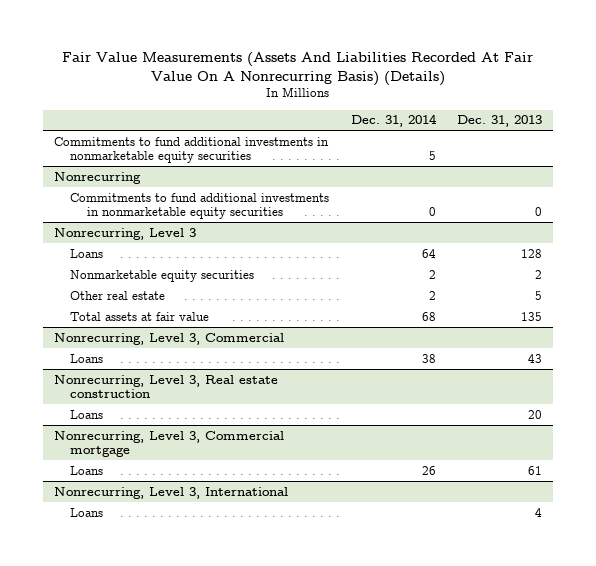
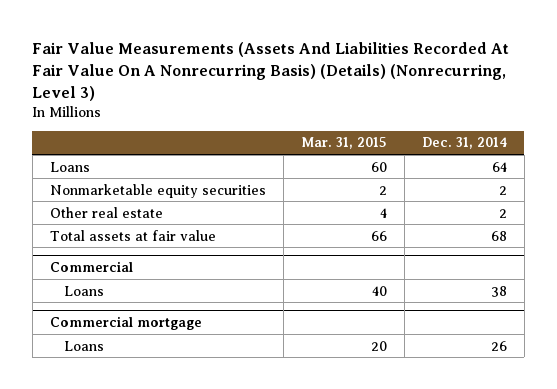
[61,51,533,86] Fair Value Measurements (Assets And Liabilities Recorded At Fair Value On A Nonrecurring Basis) (Details) -> [32,42,510,101] Fair Value Measurements (Assets And Liabilities Recorded At Fair Value On A Nonrecurring Basis) (Details) (Nonrecurring, Level 3)
[457,115,543,128] Dec. 31, 2013 -> none
none -> [300,137,387,150] Mar. 31, 2015
[53,136,329,163] Commitments to fund additional investments in nonmarketable equity securities -> none
[53,171,141,184] Nonrecurring -> none
[70,192,330,219] Commitments to fund additional investments in nonmarketable equity securities -> none
[53,227,196,240] Nonrecurring, Level 3 -> none
[53,332,284,345] Nonrecurring, Level 3, Commercial -> none
none -> [49,260,133,272] Commercial
[53,374,278,398] Nonrecurring, Level 3, Real estate construction -> none
[70,409,104,419] Loans -> none
[53,430,284,457] Nonrecurring, Level 3, Commercial mortgage -> none
none -> [49,315,202,330] Commercial mortgage
[53,486,288,499] Nonrecurring, Level 3, International -> none
[70,507,104,517] Loans -> none

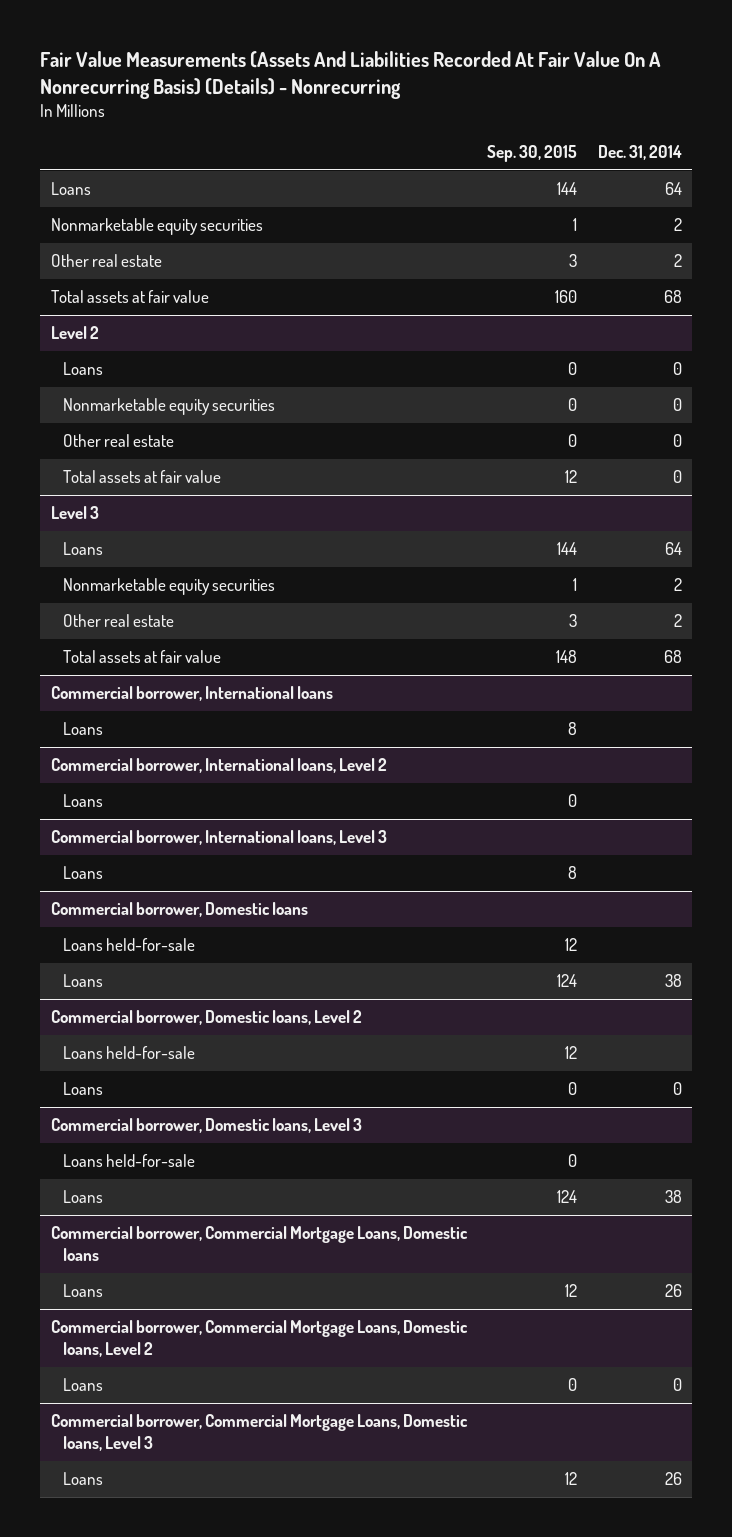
[32,42,510,101] Fair Value Measurements (Assets And Liabilities Recorded At Fair Value On A Nonrecurring Basis) (Details) (Nonrecurring, Level 3) -> [40,51,662,99] Fair Value Measurements (Assets And Liabilities Recorded At Fair Value On A Nonrecurring Basis) (Details) - Nonrecurring
[300,137,387,150] Mar. 31, 2015 -> none
none -> [487,145,578,163] Sep. 30, 2015
[49,260,133,272] Commercial -> none
none -> [50,326,99,340] Level 2
none -> [62,362,103,376] Loans
none -> [62,398,275,416] Nonmarketable equity securities
none -> [62,434,174,448] Other real estate
none -> [62,470,221,484] Total assets at fair value
none -> [50,506,99,520] Level 3
none -> [62,542,103,556] Loans
none -> [62,578,275,596] Nonmarketable equity securities
none -> [62,614,174,628] Other real estate
none -> [62,650,221,664] Total assets at fair value
none -> [50,686,333,702] Commercial borrower, International loans
none -> [62,722,103,736] Loans
none -> [50,758,387,774] Commercial borrower, International loans, Level 2
none -> [62,794,103,808] Loans
none -> [50,830,387,846] Commercial borrower, International loans, Level 3
none -> [62,866,103,880] Loans
none -> [50,902,308,918] Commercial borrower, Domestic loans
none -> [62,938,195,952] Loans held-for-sale
[49,315,202,330] Commercial mortgage -> none
none -> [50,1010,362,1026] Commercial borrower, Domestic loans, Level 2
none -> [62,1046,195,1060] Loans held-for-sale
none -> [62,1082,103,1096] Loans
none -> [50,1118,362,1134] Commercial borrower, Domestic loans, Level 3
none -> [62,1154,195,1168] Loans held-for-sale
none -> [62,1190,103,1204] Loans
none -> [50,1226,468,1262] Commercial borrower, Commercial Mortgage Loans, Domestic loans
none -> [50,1320,468,1358] Commercial borrower, Commercial Mortgage Loans, Domestic loans, Level 2
none -> [62,1378,103,1392] Loans
none -> [50,1414,468,1452] Commercial borrower, Commercial Mortgage Loans, Domestic loans, Level 3
none -> [62,1472,103,1486] Loans

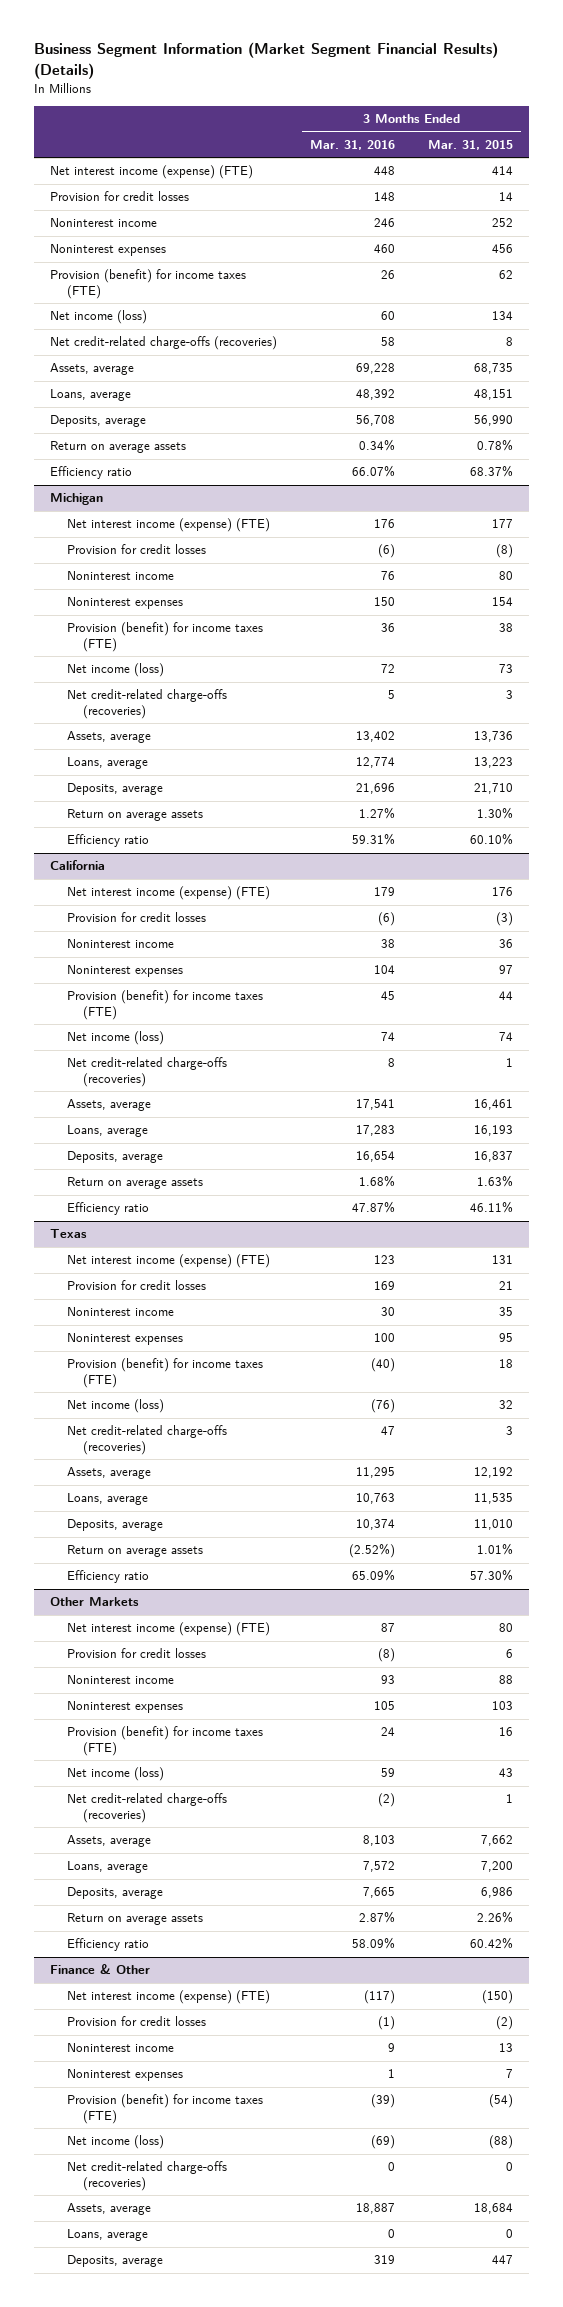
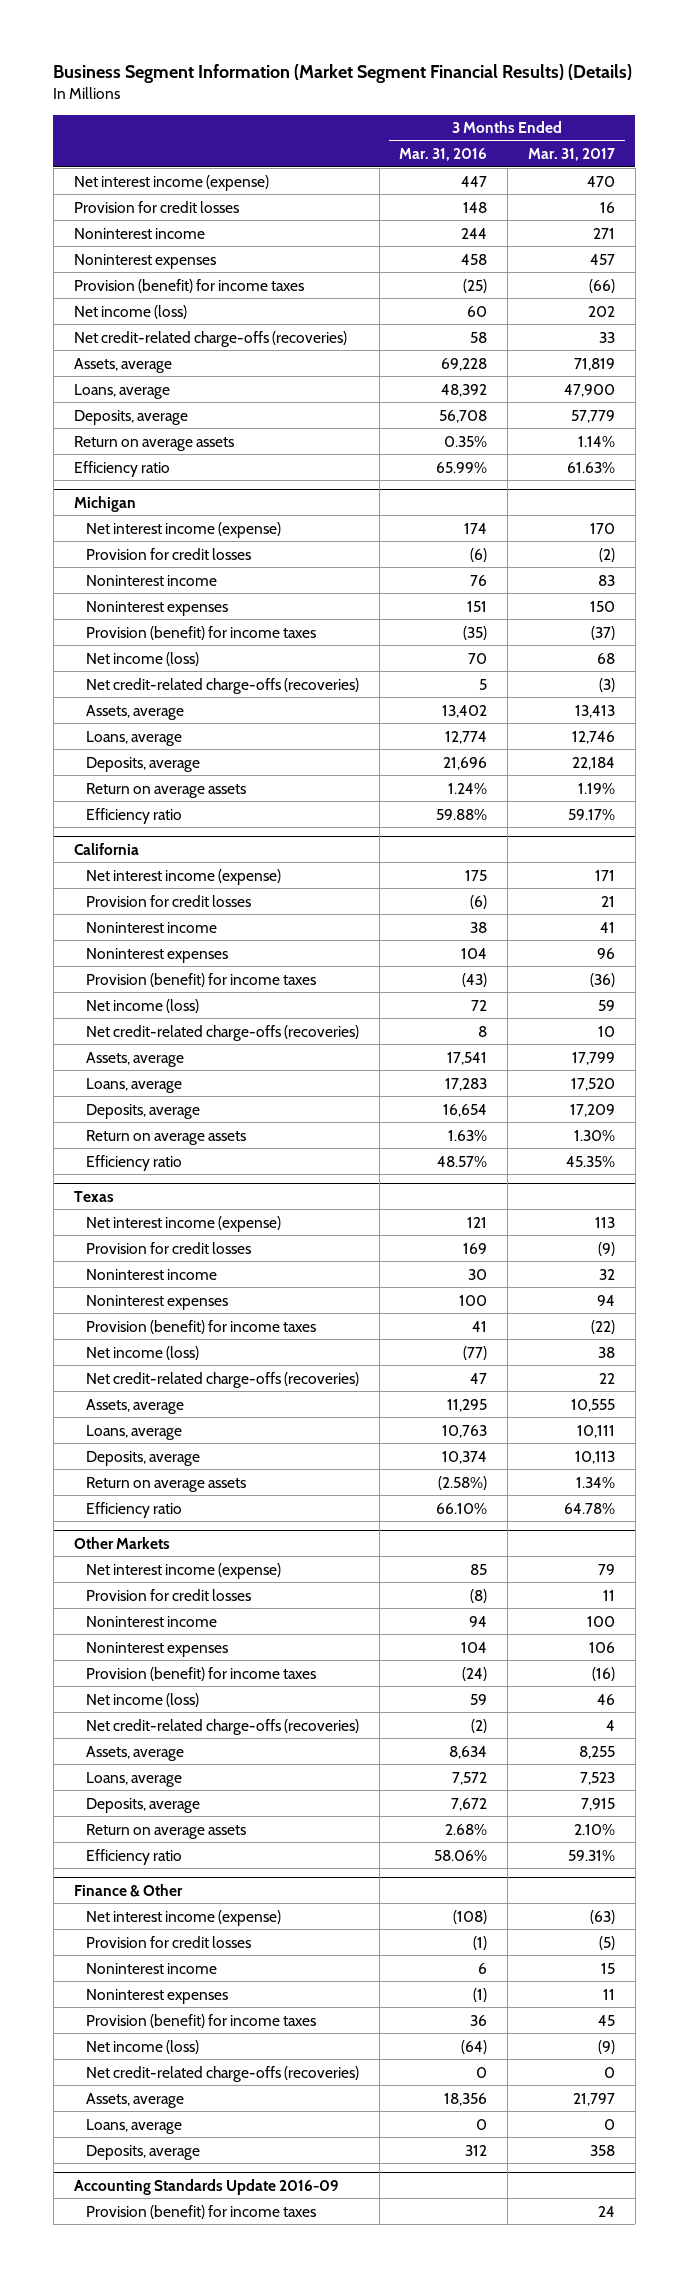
[428,139,514,150] Mar. 31, 2015 -> none
none -> [528,148,616,162] Mar. 31, 2017
[50,165,254,180] Net interest income (expense) (FTE) -> [73,174,269,191] Net interest income (expense)
[374,166,396,176] 448 -> [461,175,488,187] 447
[374,218,396,228] 246 -> [461,227,488,239] 244
[374,244,396,254] 460 -> [461,253,488,265] 458
[50,269,247,299] Provision (benefit) for income taxes (FTE) -> [73,278,304,293] Provision (benefit) for income taxes
[381,270,396,280] 26 -> [463,278,488,293] (25)
[359,439,396,452] 0.34% -> [444,435,488,447] 0.35%
[352,465,396,478] 66.07% -> [436,461,488,473] 65.99%
[66,518,270,533] Net interest income (expense) (FTE) -> [85,521,281,538] Net interest income (expense)
[374,519,396,529] 176 -> [464,522,488,534] 174
[374,597,396,607] 150 -> [467,600,488,612] 151
[66,622,263,652] Provision (benefit) for income taxes (FTE) -> [85,625,316,640] Provision (benefit) for income taxes
[381,623,396,633] 36 -> [463,625,488,640] (35)
[381,664,396,674] 72 -> [468,652,488,664] 70
[359,807,396,820] 1.27% -> [448,782,488,794] 1.24%
[352,833,396,846] 59.31% -> [436,808,488,820] 59.88%
[66,886,270,901] Net interest income (expense) (FTE) -> [85,868,281,885] Net interest income (expense)
[374,887,396,897] 179 -> [465,869,488,881] 175
[66,990,263,1020] Provision (benefit) for income taxes (FTE) -> [85,972,316,987] Provision (benefit) for income taxes
[381,991,396,1001] 45 -> [462,972,488,987] (43)
[381,1032,396,1042] 74 -> [471,999,488,1011] 72
[359,1175,396,1188] 1.68% -> [448,1129,488,1141] 1.63%
[352,1201,396,1214] 47.87% -> [437,1155,488,1167] 48.57%
[66,1254,270,1269] Net interest income (expense) (FTE) -> [85,1215,281,1232] Net interest income (expense)
[374,1255,396,1265] 123 -> [467,1216,488,1228] 121
[66,1358,263,1388] Provision (benefit) for income taxes (FTE) -> [85,1319,316,1334] Provision (benefit) for income taxes
[371,1358,396,1373] (40) -> [472,1320,488,1332] 41
[371,1399,396,1414] (76) -> [463,1345,488,1360] (77)
[349,1543,396,1559] (2.52%) -> [438,1475,488,1490] (2.58%)
[352,1569,396,1582] 65.09% -> [436,1502,488,1514] 66.10%
[66,1622,270,1637] Net interest income (expense) (FTE) -> [85,1562,281,1579] Net interest income (expense)
[381,1623,396,1633] 87 -> [470,1563,488,1575] 85
[381,1675,396,1685] 93 -> [469,1615,488,1627] 94
[374,1701,396,1711] 105 -> [461,1641,488,1653] 104
[66,1726,263,1756] Provision (benefit) for income taxes (FTE) -> [85,1666,316,1681] Provision (benefit) for income taxes
[381,1727,396,1737] 24 -> [462,1666,488,1681] (24)
[363,1835,396,1847] 8,103 -> [449,1745,488,1759] 8,634
[363,1887,396,1899] 7,665 -> [451,1797,488,1811] 7,672
[359,1911,396,1924] 2.87% -> [445,1823,488,1835] 2.68%
[352,1937,396,1950] 58.09% -> [434,1849,488,1861] 58.06%
[66,1990,270,2005] Net interest income (expense) (FTE) -> [85,1909,281,1926] Net interest income (expense)
[364,1990,396,2005] (117) -> [453,1909,488,1924] (108)
[388,2043,396,2053] 9 -> [478,1962,488,1974] 6
[388,2069,396,2079] 1 -> [473,1987,488,2002] (1)
[66,2094,263,2124] Provision (benefit) for income taxes (FTE) -> [85,2013,316,2028] Provision (benefit) for income taxes
[371,2094,396,2109] (39) -> [470,2014,488,2026] 36
[371,2135,396,2150] (69) -> [461,2039,488,2054] (64)
[356,2203,396,2215] 18,887 -> [444,2092,488,2106] 18,356
[374,2255,396,2265] 319 -> [465,2144,488,2156] 312
none -> [73,2178,339,2195] Accounting Standards Update 2016-09
none -> [85,2204,316,2219] Provision (benefit) for income taxes

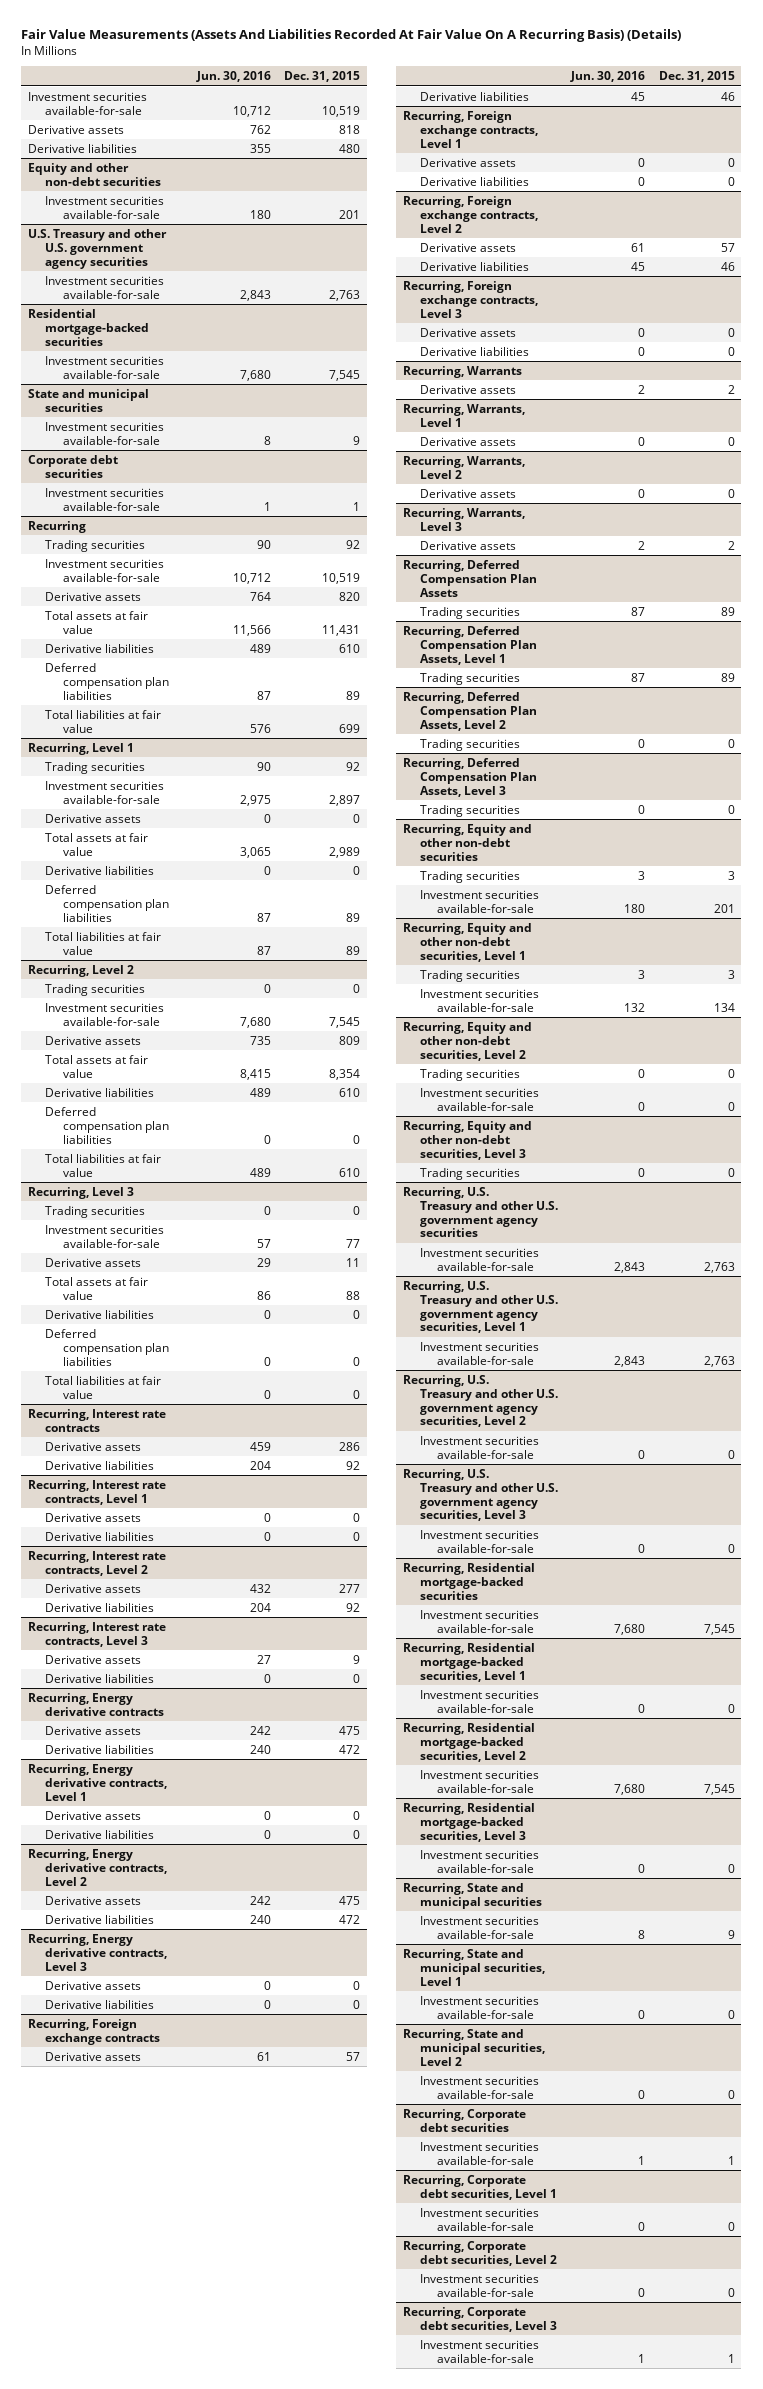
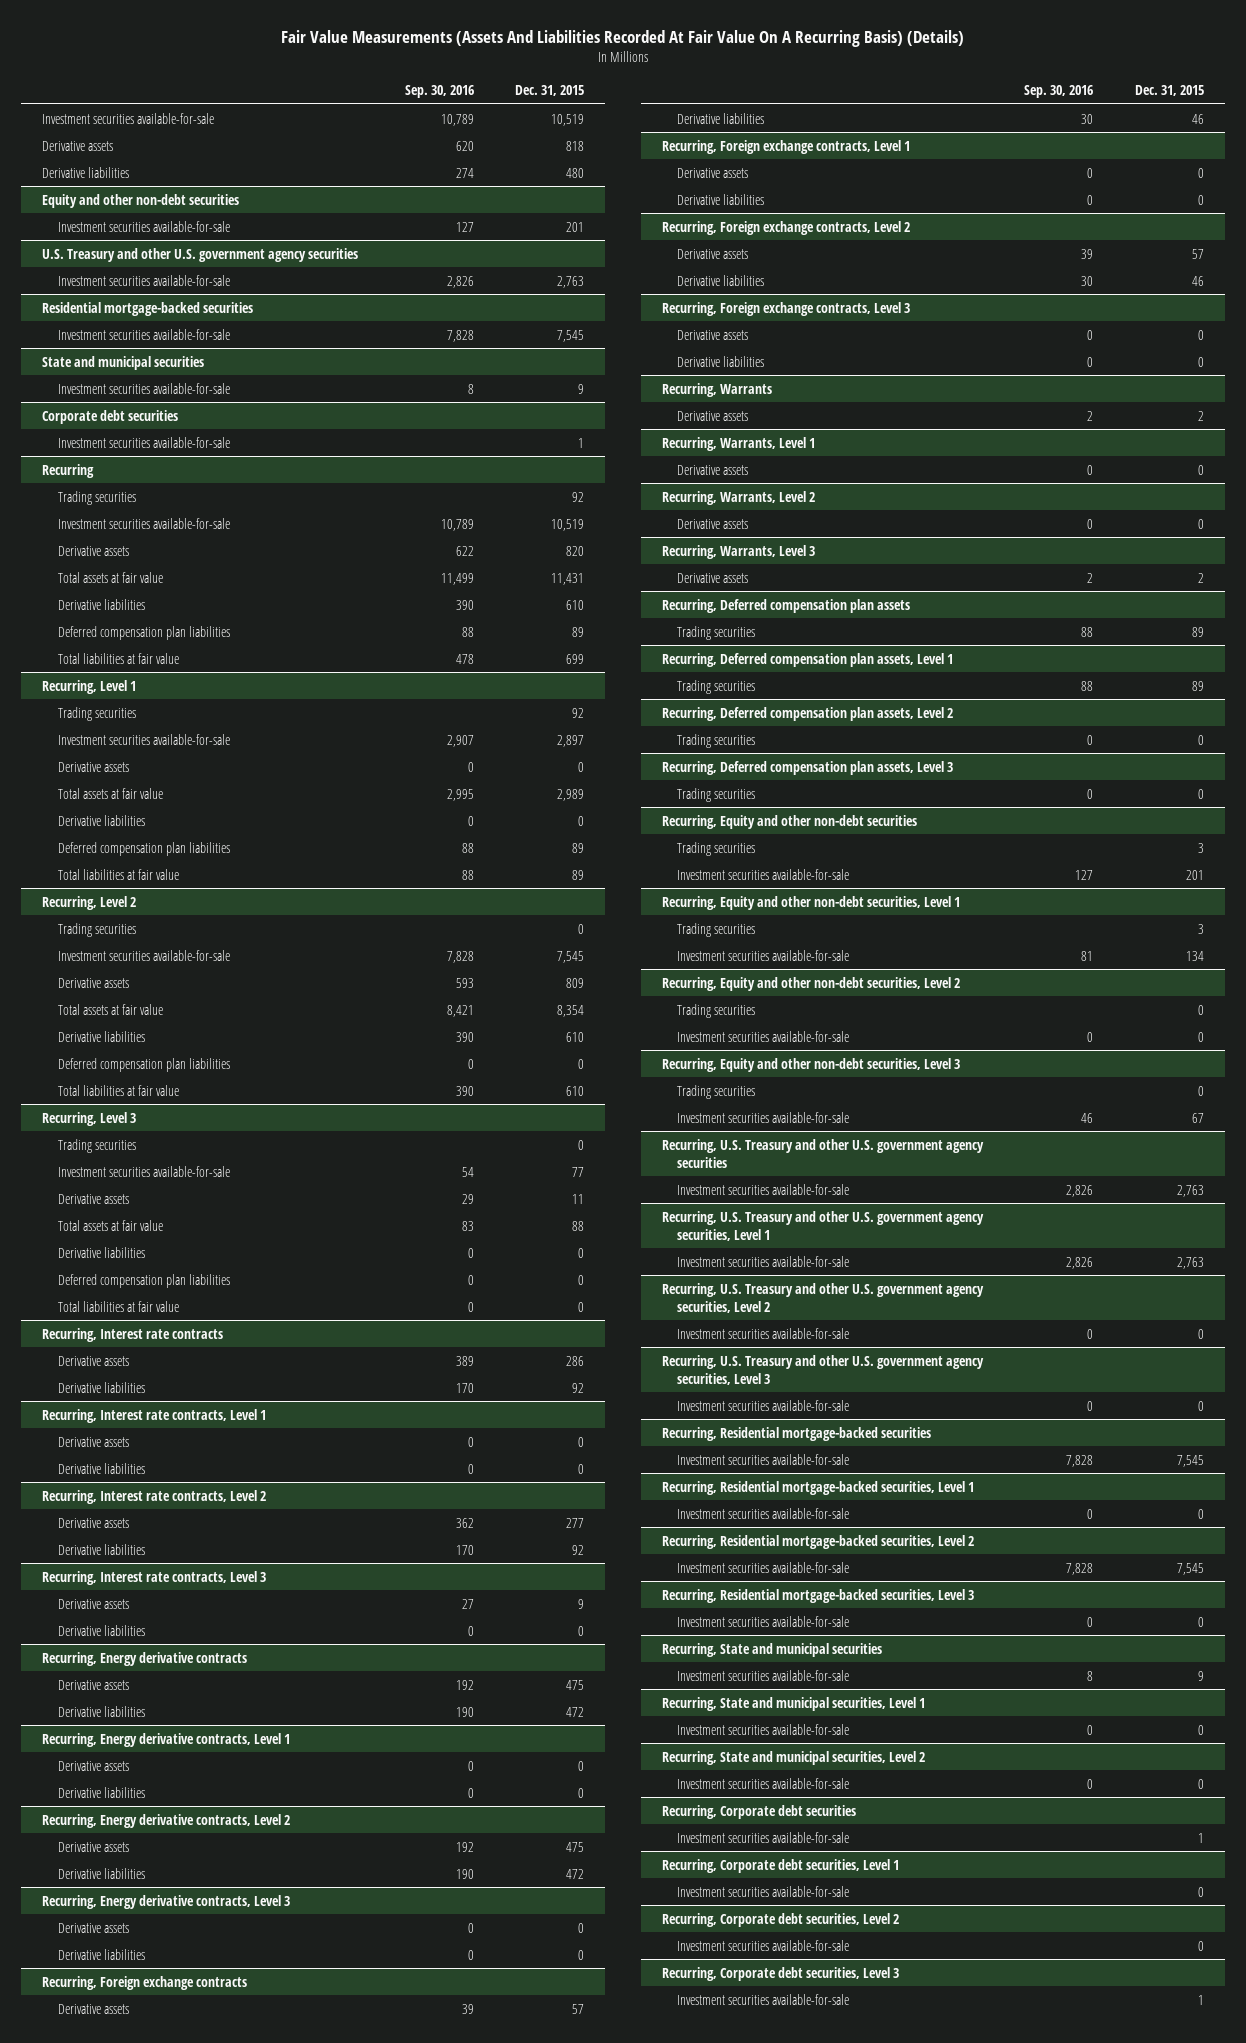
[195,71,271,83] Jun. 30, 2016 -> none
none -> [404,84,474,98] Sep. 30, 2016
[402,559,537,597] Recurring, Deferred Compensation Plan Assets -> [661,598,910,613] Recurring, Deferred compensation plan assets
[402,625,537,665] Recurring, Deferred Compensation Plan Assets, Level 1 -> [661,652,953,667] Recurring, Deferred compensation plan assets, Level 1
[402,691,537,731] Recurring, Deferred Compensation Plan Assets, Level 2 -> [661,706,953,721] Recurring, Deferred compensation plan assets, Level 2
[402,757,537,797] Recurring, Deferred Compensation Plan Assets, Level 3 -> [661,760,953,775] Recurring, Deferred compensation plan assets, Level 3
none -> [677,1111,850,1123] Investment securities available-for-sale

